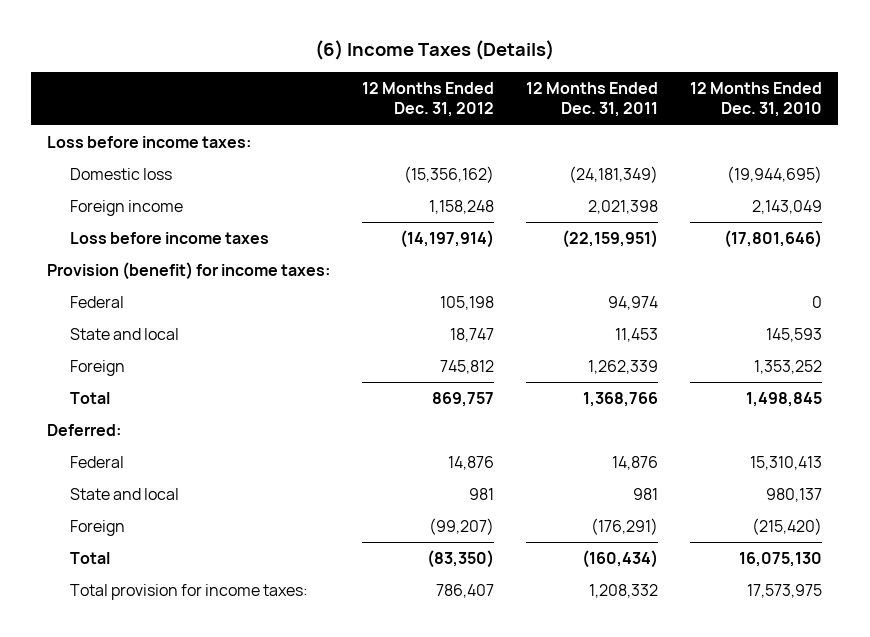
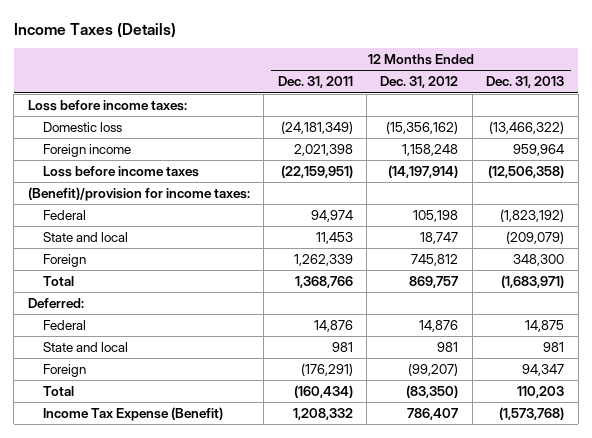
[314,40,554,61] (6) Income Taxes (Details) -> [13,22,176,38] Income Taxes (Details)
[690,82,823,118] 12 Months Ended Dec. 31, 2010 -> none
none -> [486,76,565,89] Dec. 31, 2013
[47,262,331,281] Provision (benefit) for income taxes: -> [27,187,250,202] (Benefit)/provision for income taxes:
[69,584,308,601] Total provision for income taxes: -> [43,407,224,422] Income Tax Expense (Benefit)

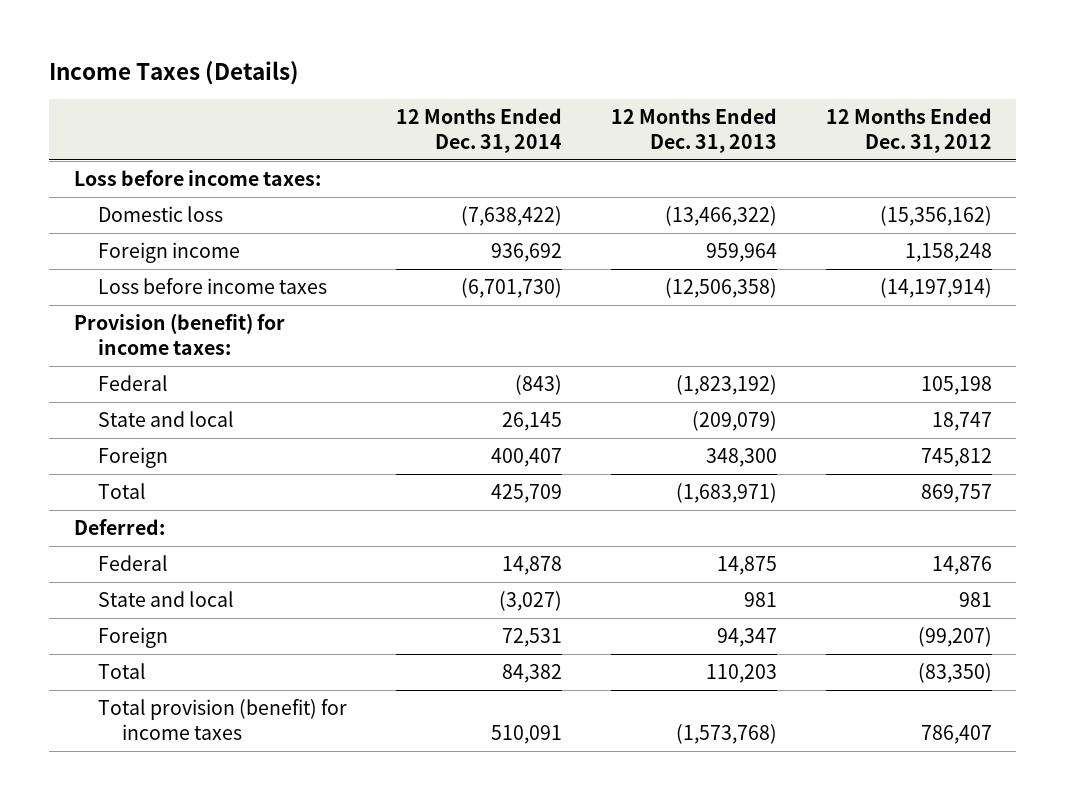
[277,76,353,89] Dec. 31, 2011 -> none
none -> [395,108,562,154] 12 Months Ended Dec. 31, 2014
[27,187,250,202] (Benefit)/provision for income taxes: -> [73,312,285,355] Provision (benefit) for income taxes:
[43,407,224,422] Income Tax Expense (Benefit) -> [97,698,347,740] Total provision (benefit) for income taxes

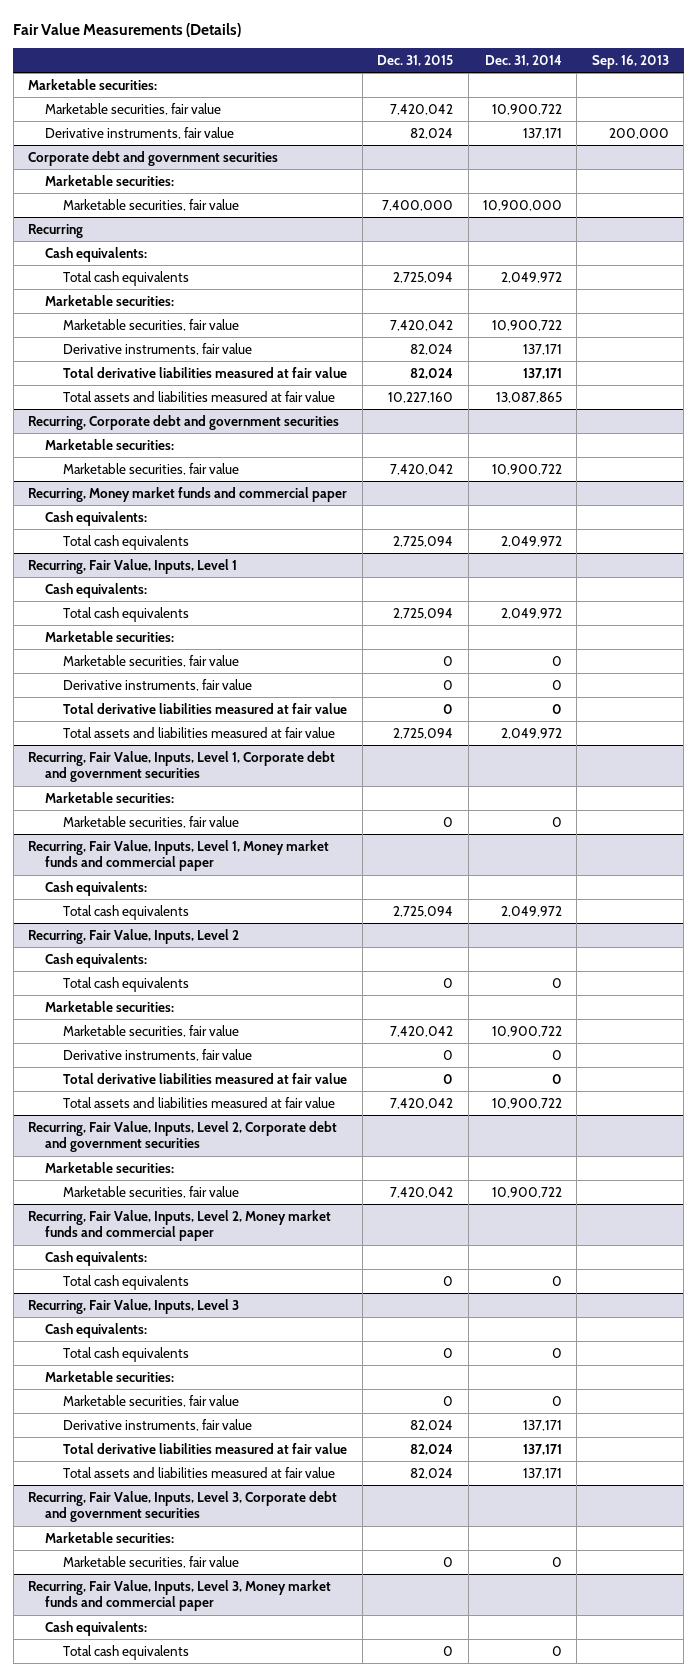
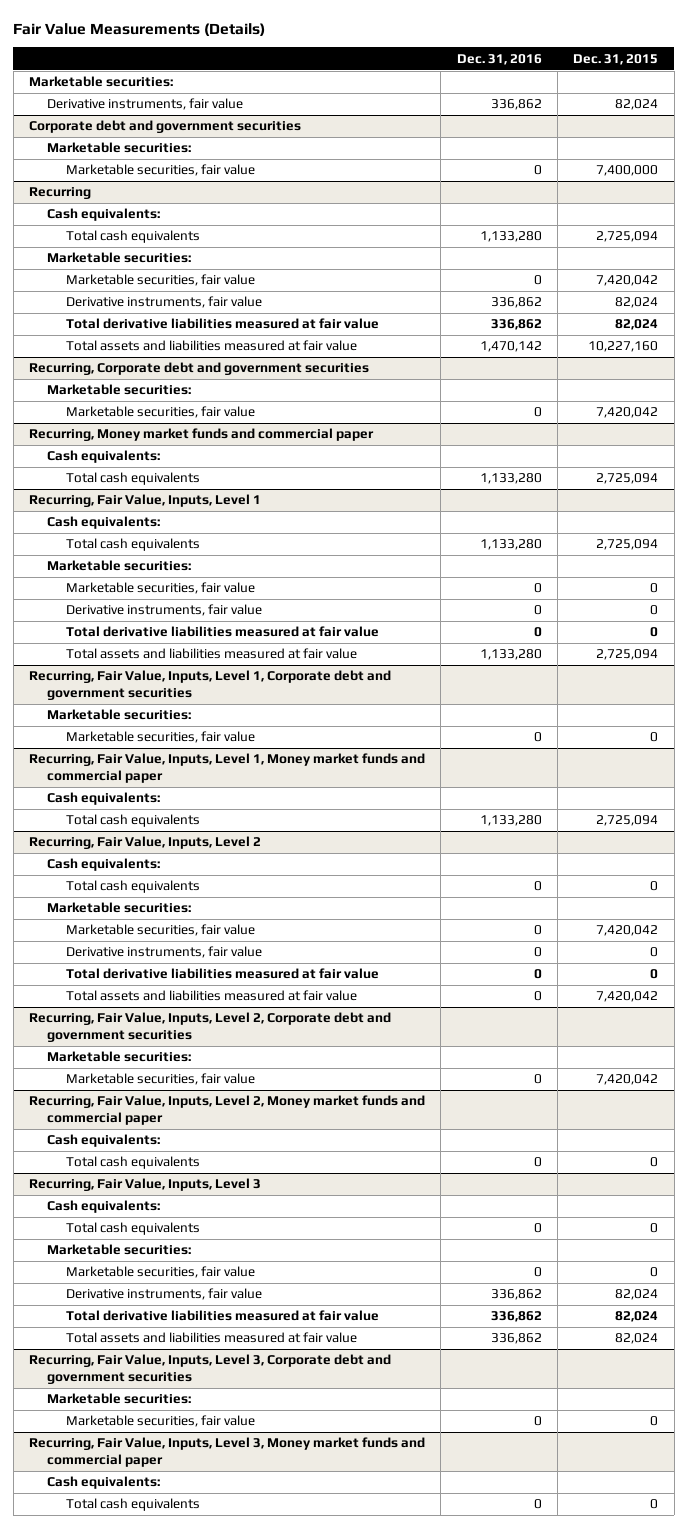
[484,54,562,66] Dec. 31, 2014 -> none
[591,54,669,69] Sep. 16, 2013 -> none
none -> [456,53,542,65] Dec. 31, 2016
[45,102,222,115] Marketable securities, fair value -> none

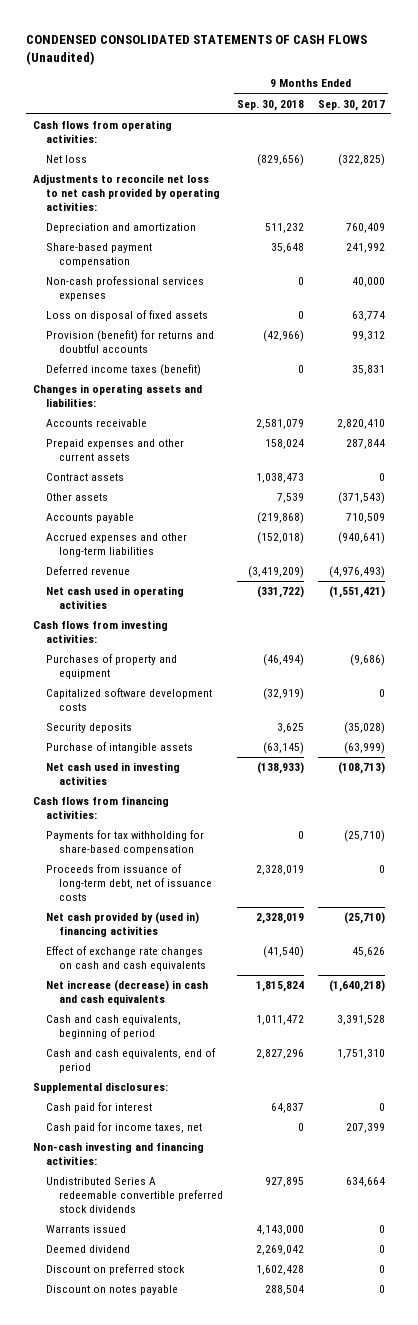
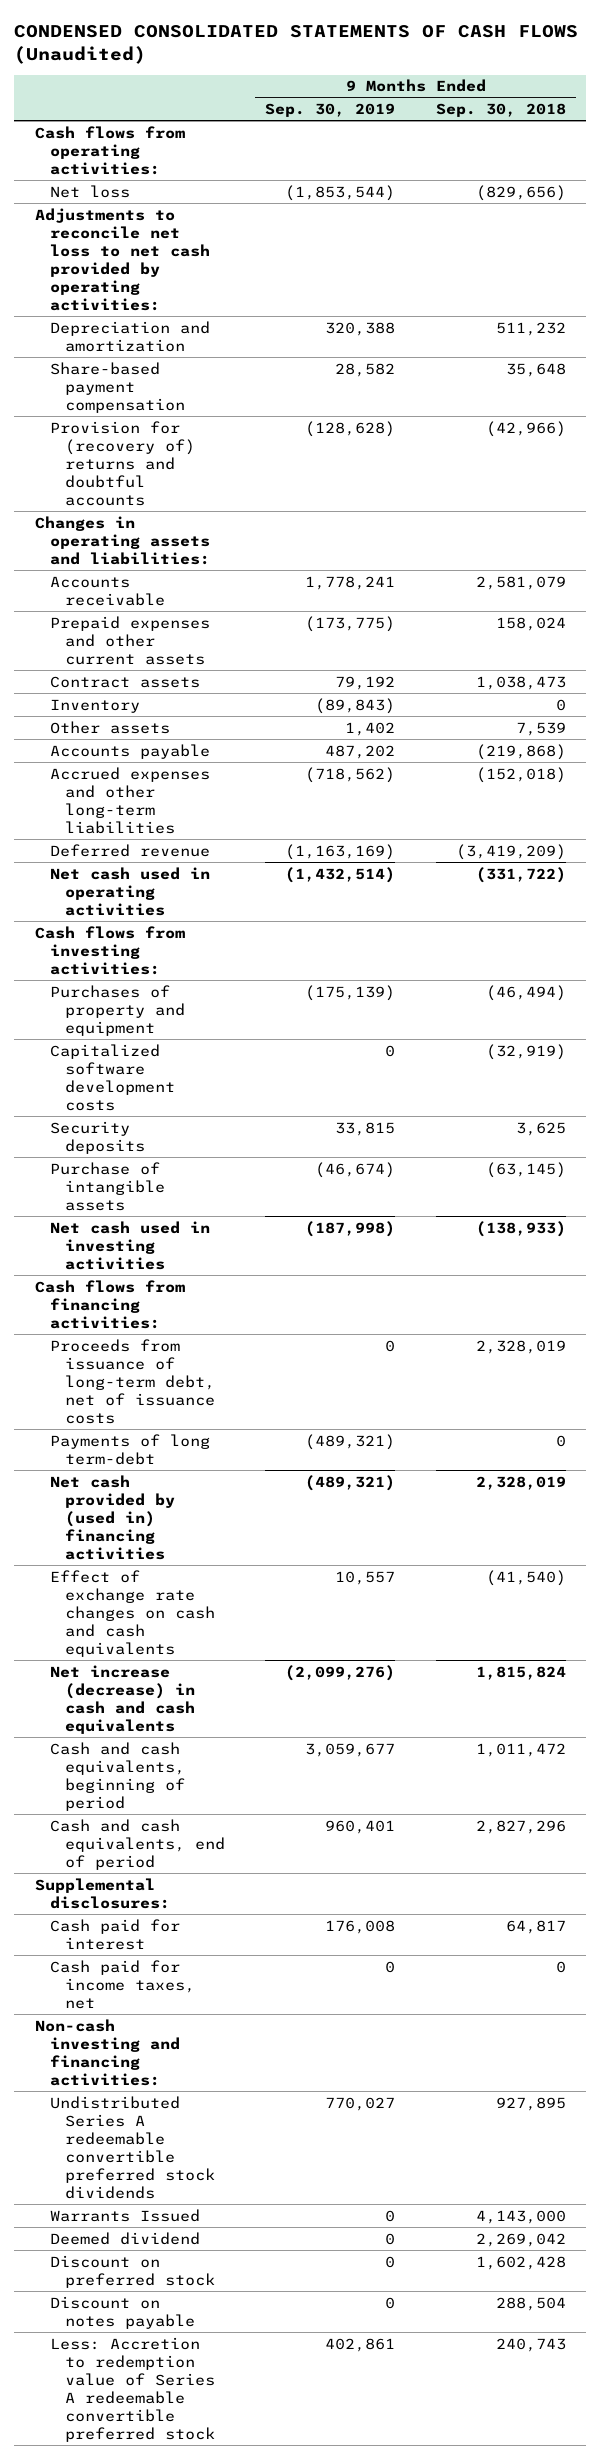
[317,99,385,111] Sep. 30, 2017 -> none
none -> [265,103,396,118] Sep. 30, 2019
[46,276,205,301] Non-cash professional services expenses -> none
[46,310,209,322] Loss on disposal of fixed assets -> none
[46,364,202,377] Deferred income taxes (benefit) -> none
[46,330,215,353] Provision (benefit) for returns and doubtful accounts -> [49,420,195,506] Provision for (recovery of) returns and doubtful accounts
none -> [49,698,140,713] Inventory
[46,830,205,855] Payments for tax withholding for share-based compensation -> none
none -> [49,1433,210,1465] Payments of long term-debt
[271,1103,305,1114] 64,837 -> [505,1919,566,1934] 64,817
[46,1225,127,1234] Warrants issued -> [49,2208,200,2222] Warrants Issued
none -> [49,2336,215,2442] Less: Accretion to redemption value of Series A redeemable convertible preferred stock

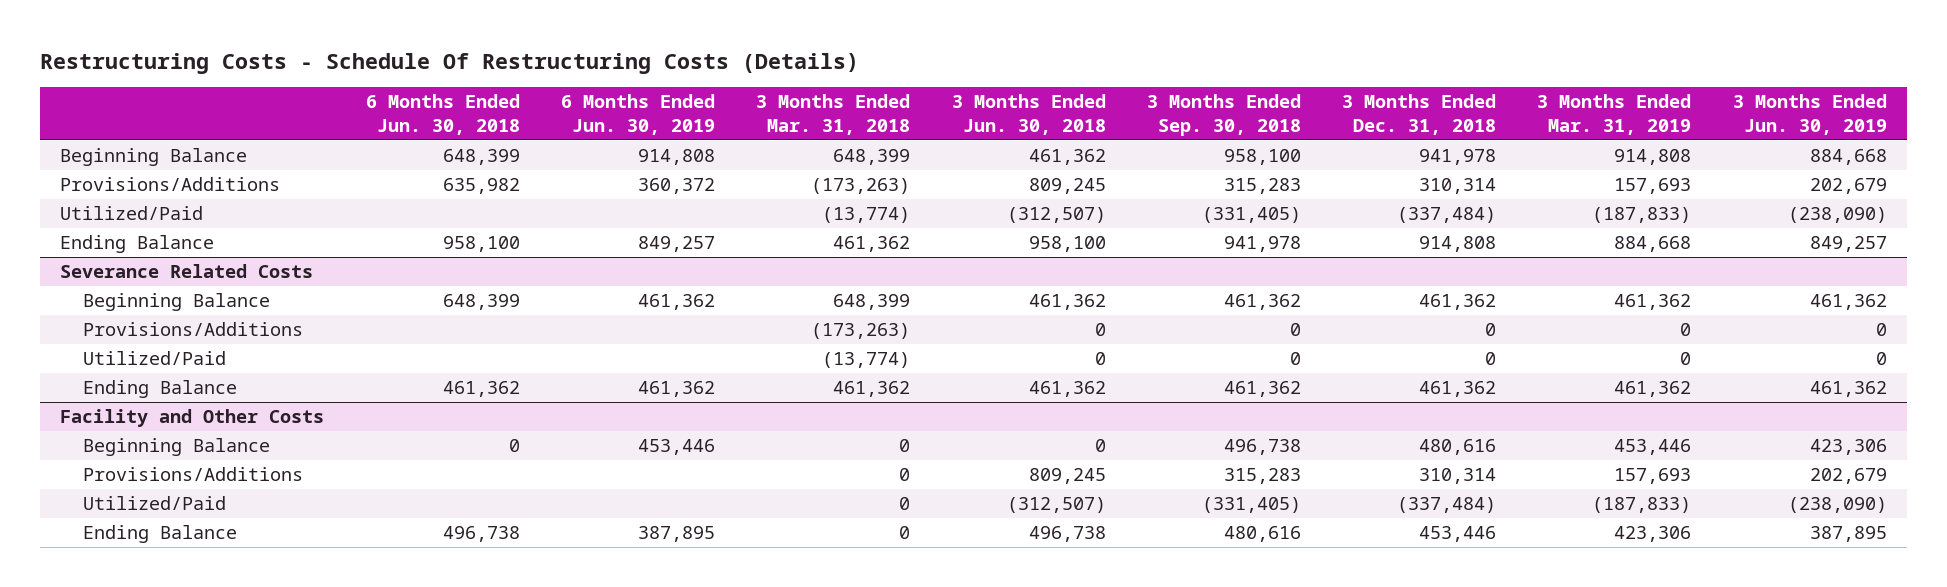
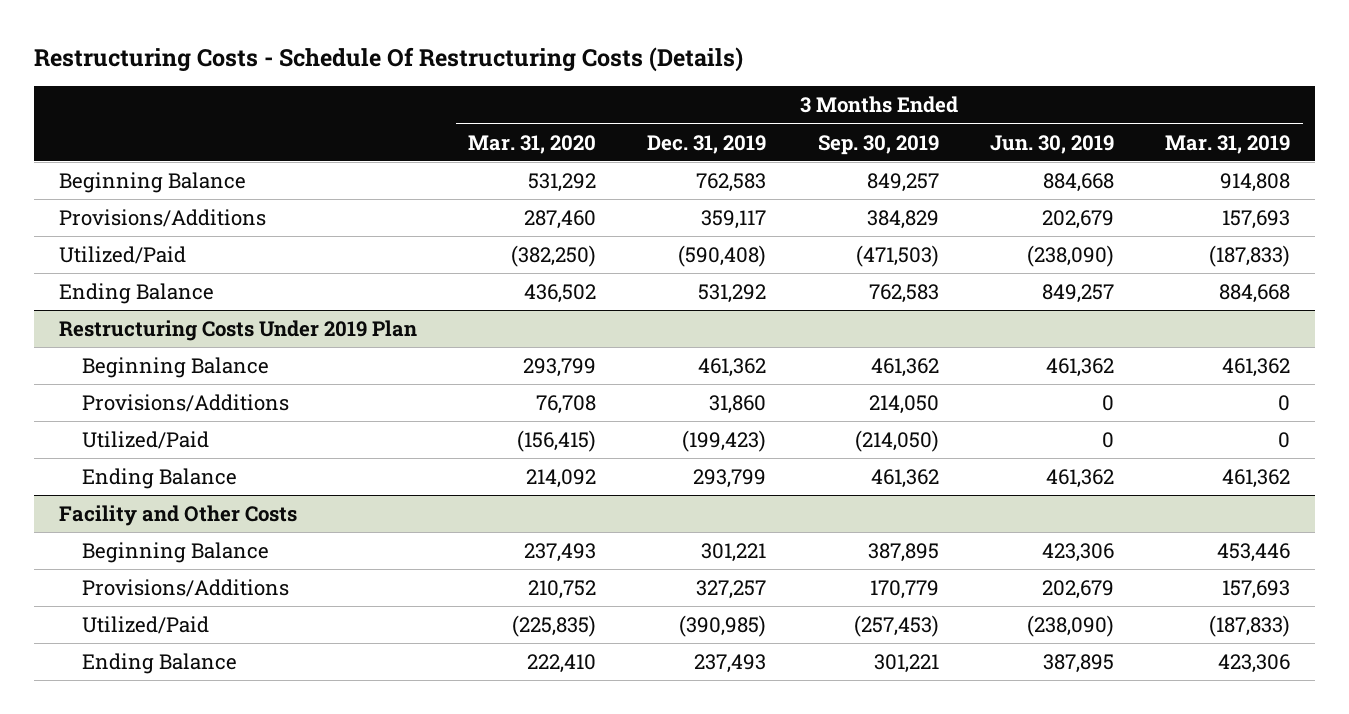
[365,94,520,135] 6 Months Ended Jun. 30, 2018 -> none
[561,94,716,135] 6 Months Ended Jun. 30, 2019 -> none
[756,94,911,135] 3 Months Ended Mar. 31, 2018 -> none
[951,94,1106,135] 3 Months Ended Jun. 30, 2018 -> none
[1146,94,1301,136] 3 Months Ended Sep. 30, 2018 -> none
[1342,94,1497,135] 3 Months Ended Dec. 31, 2018 -> none
none -> [468,134,597,154] Mar. 31, 2020
none -> [647,134,767,154] Dec. 31, 2019
none -> [817,134,939,155] Sep. 30, 2019
[60,264,314,279] Severance Related Costs -> [59,320,418,342] Restructuring Costs Under 2019 Plan

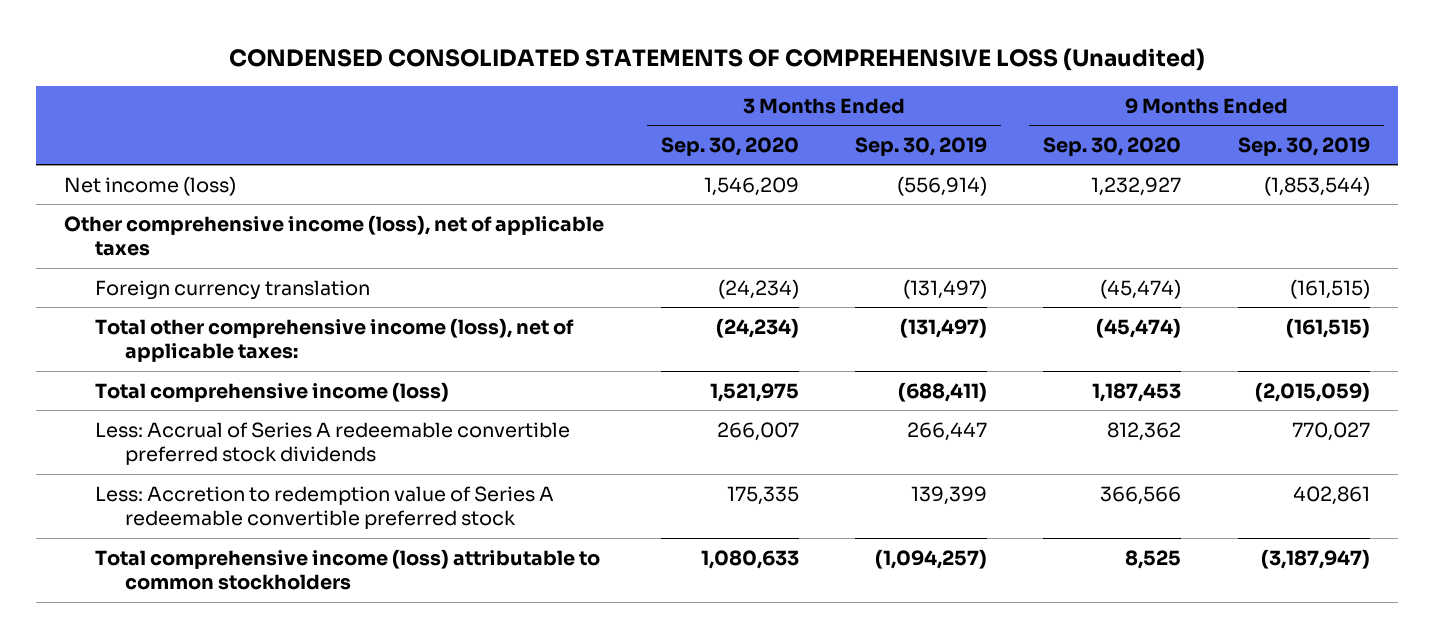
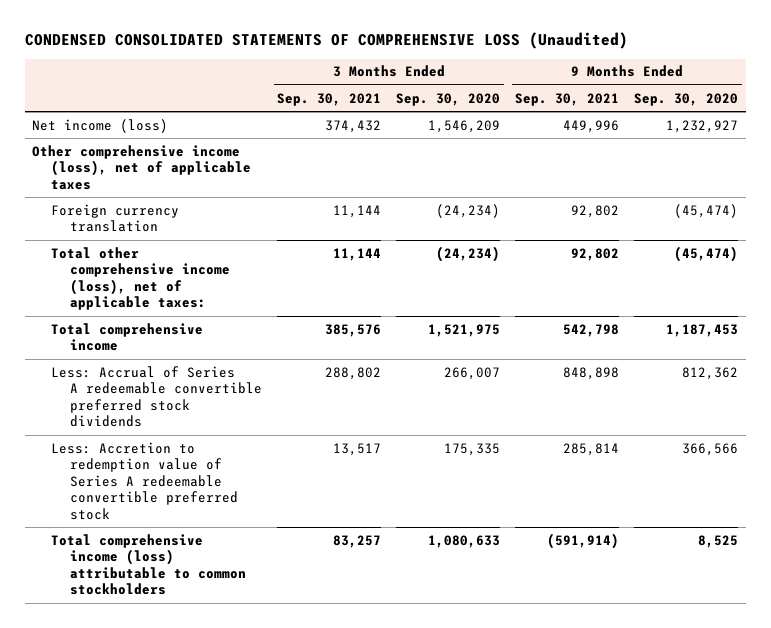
[855,136,988,156] Sep. 30, 2019 -> none
[1237,136,1370,156] Sep. 30, 2019 -> none
none -> [277,92,382,106] Sep. 30, 2021
none -> [515,92,620,106] Sep. 30, 2021
[94,381,449,402] Total comprehensive income (loss) -> [51,322,204,352] Total comprehensive income

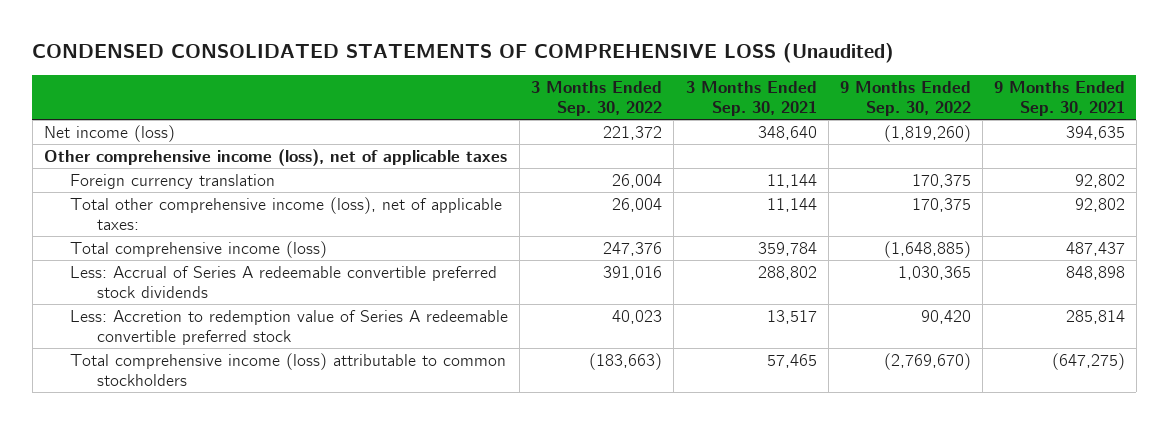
[396,92,501,106] Sep. 30, 2020 -> none
[634,92,739,106] Sep. 30, 2020 -> none
none -> [531,81,663,116] 3 Months Ended Sep. 30, 2022
none -> [839,81,971,116] 9 Months Ended Sep. 30, 2022
[325,119,382,133] 374,432 -> [757,125,817,140] 348,640
[563,119,620,133] 449,996 -> [1065,125,1125,140] 394,635
[51,322,204,352] Total comprehensive income -> [70,240,328,258] Total comprehensive income (loss)
[325,323,382,337] 385,576 -> [757,241,817,256] 359,784
[563,323,620,337] 542,798 -> [1065,241,1125,256] 487,437
[333,534,382,548] 83,257 -> [766,353,817,368] 57,465
[547,532,620,549] (591,914) -> [1051,352,1125,370] (647,275)

